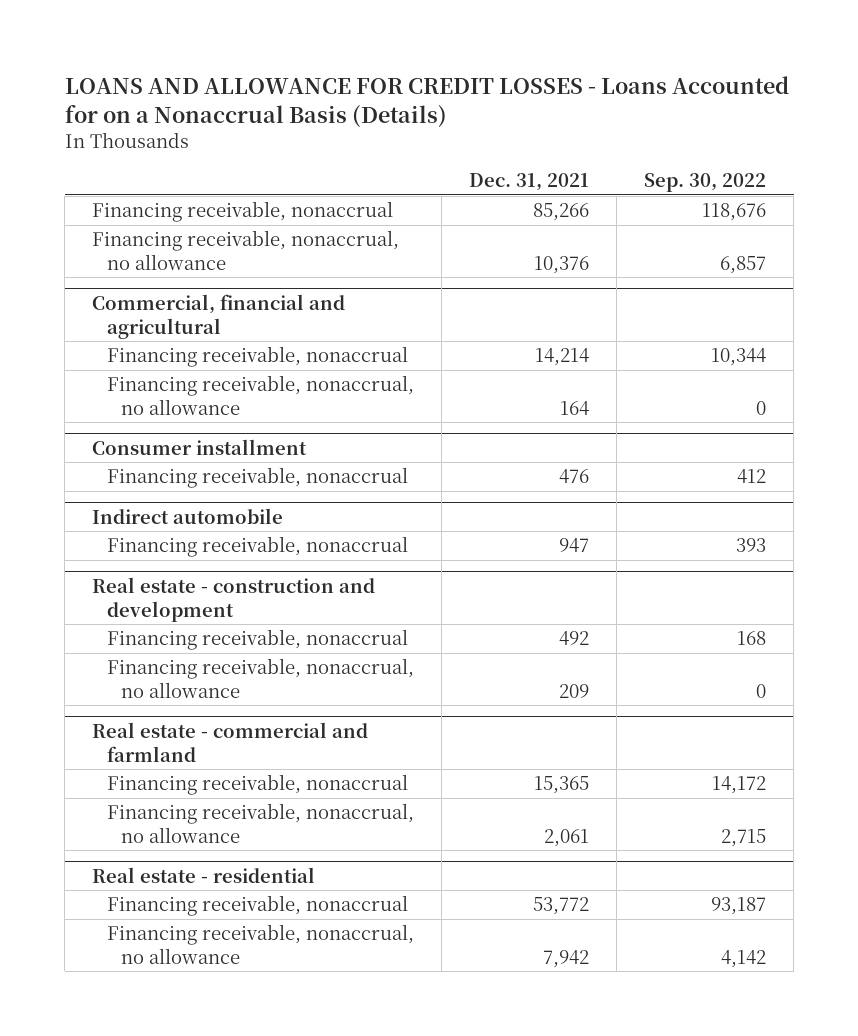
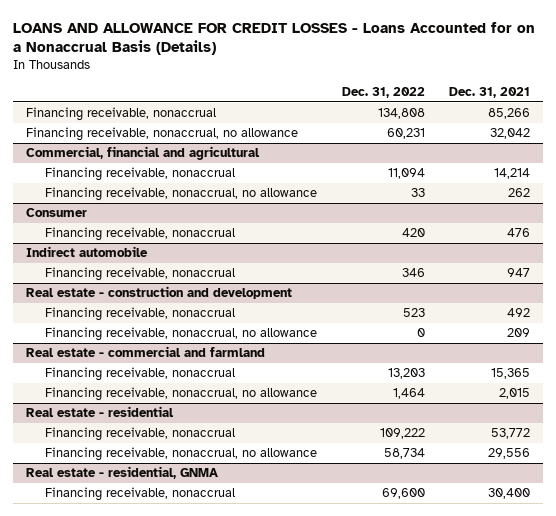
[643,173,766,193] Sep. 30, 2022 -> none
none -> [341,86,425,98] Dec. 31, 2022
[533,255,589,274] 10,376 -> [490,128,531,140] 32,042
[559,400,589,415] 164 -> [508,188,531,198] 262
[92,438,308,455] Consumer installment -> [25,208,87,218] Consumer
[543,828,589,847] 2,061 -> [499,388,531,400] 2,015
[542,949,589,968] 7,942 -> [488,448,531,460] 29,556
none -> [25,466,218,480] Real estate - residential, GNMA
none -> [44,487,235,502] Financing receivable, nonaccrual

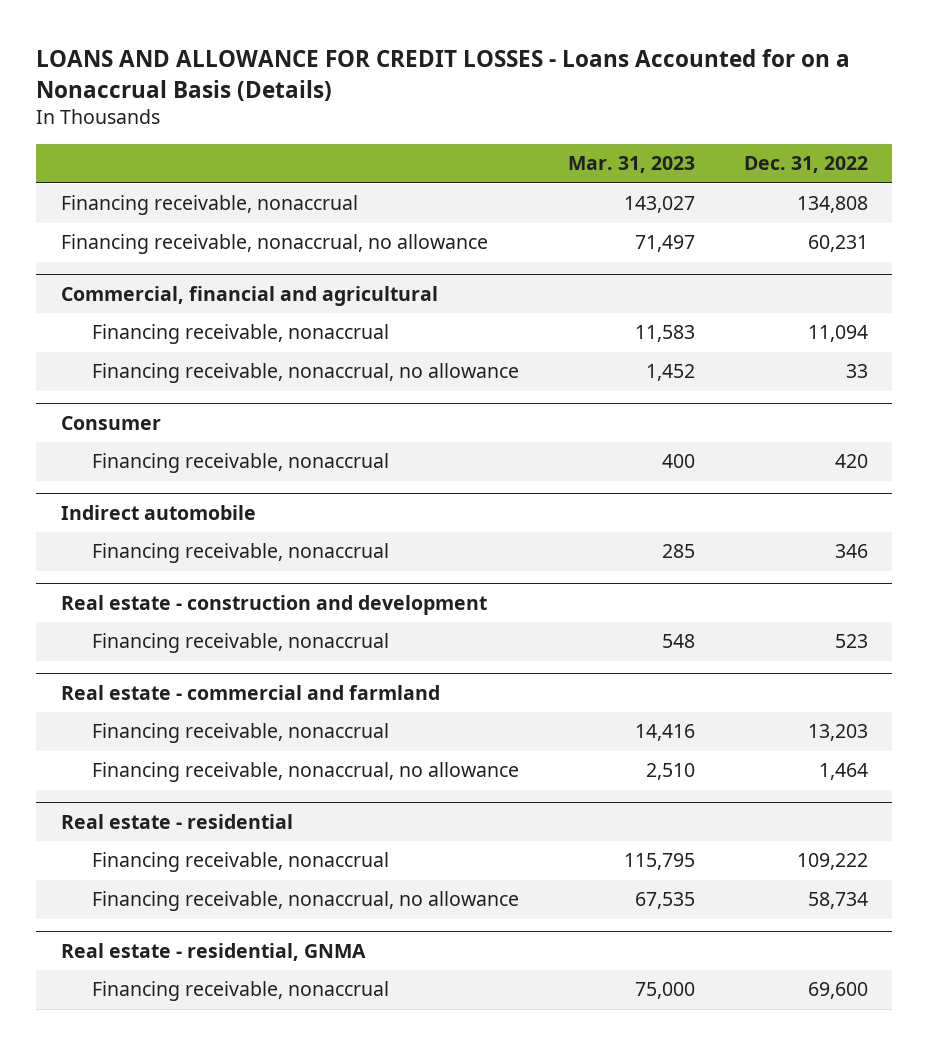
[449,86,531,98] Dec. 31, 2021 -> none
none -> [567,156,695,174] Mar. 31, 2023
[44,327,317,342] Financing receivable, nonaccrual, no allowance -> none

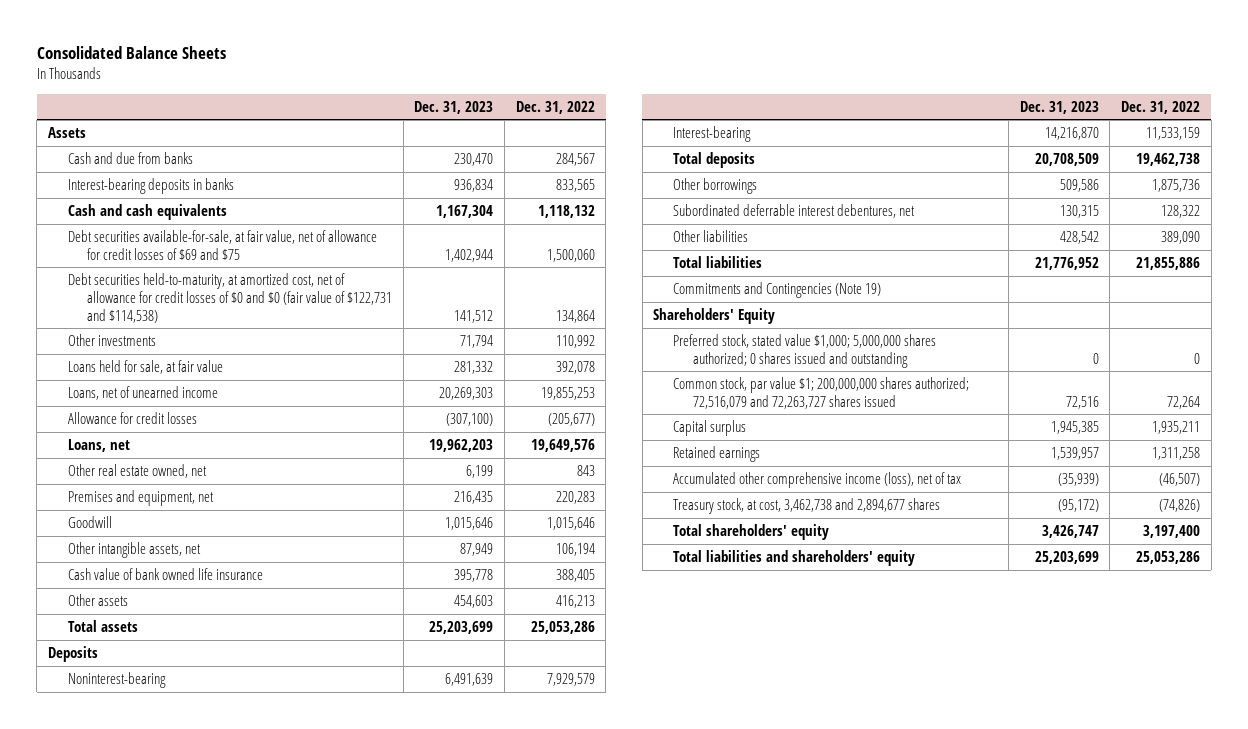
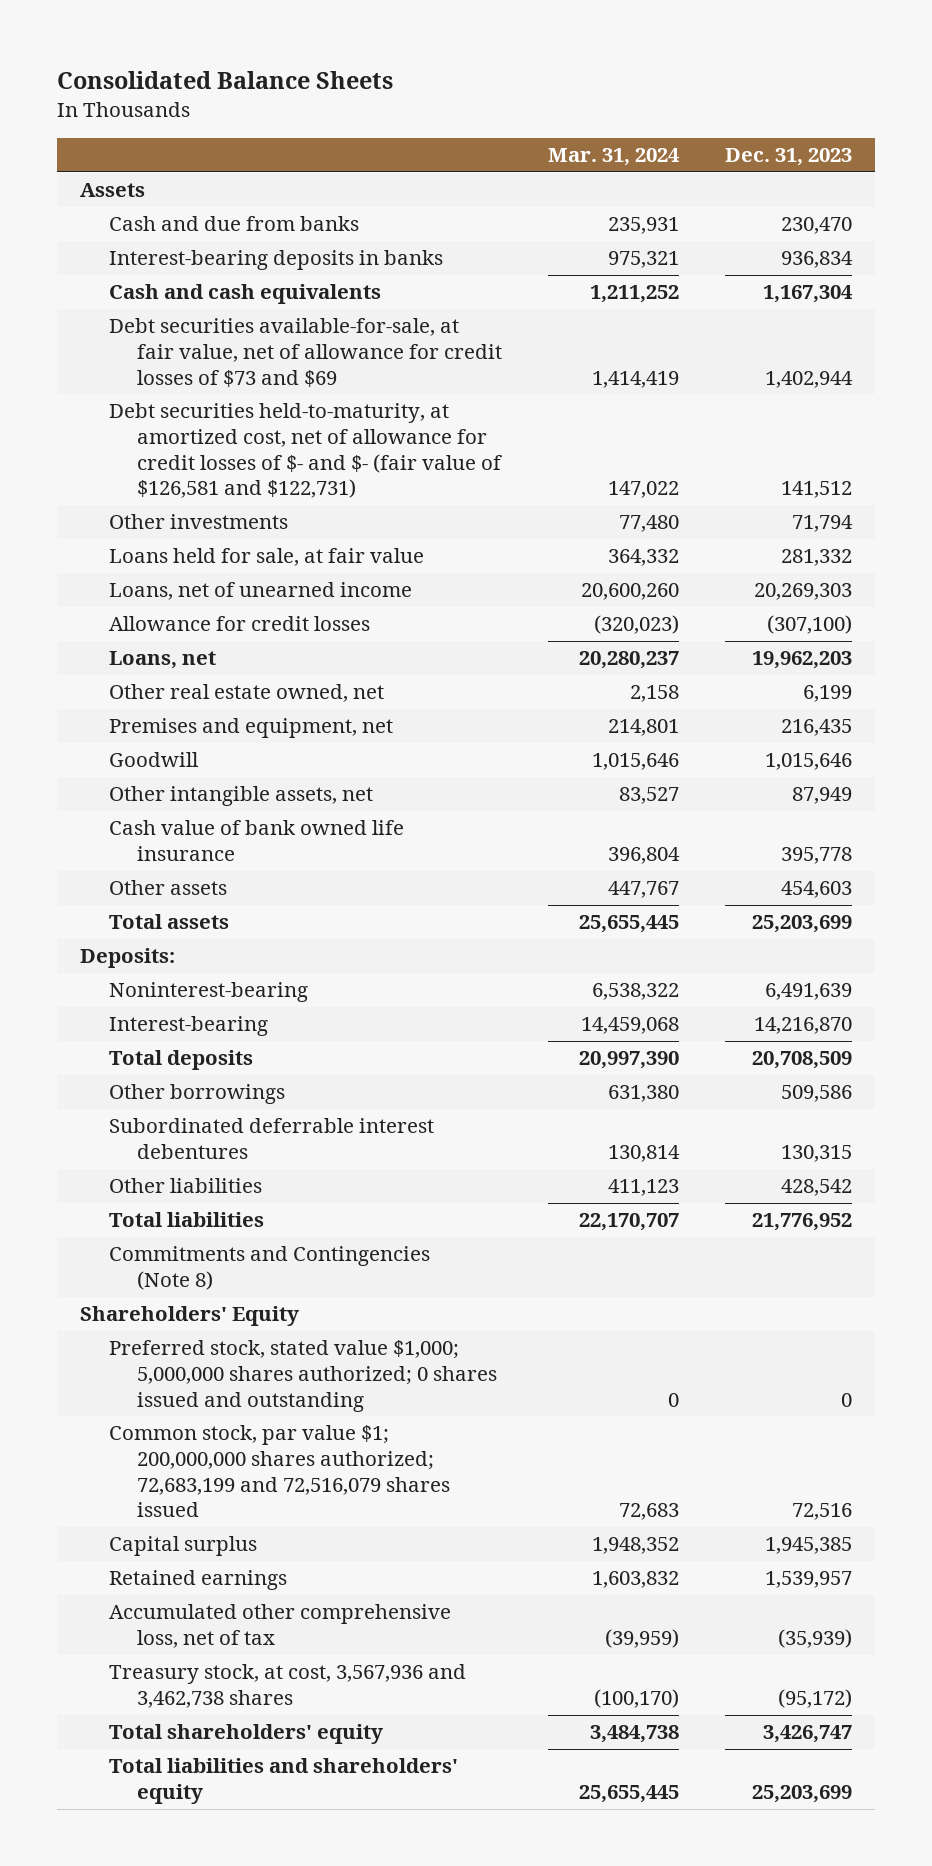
[515,100,595,114] Dec. 31, 2022 -> none
none -> [547,148,680,167] Mar. 31, 2024
[67,229,377,260] Debt securities available-for-sale, at fair value, net of allowance for credit losses of $69 and $75 -> [108,318,502,387] Debt securities available-for-sale, at fair value, net of allowance for credit losses of $73 and $69
[67,272,393,323] Debt securities held-to-maturity, at amortized cost, net of allowance for credit losses of $0 and $0 (fair value of $122,731 and $114,538) -> [108,403,502,499] Debt securities held-to-maturity, at amortized cost, net of allowance for credit losses of $- and $- (fair value of $126,581 and $122,731)
[47,645,98,662] Deposits -> [80,948,176,969] Deposits:
[672,203,915,218] Subordinated deferrable interest debentures, net -> [108,1118,434,1159] Subordinated deferrable interest debentures
[672,281,881,298] Commitments and Contingencies (Note 19) -> [108,1246,430,1290] Commitments and Contingencies (Note 8)
[672,376,969,409] Common stock, par value $1; 200,000,000 shares authorized; 72,516,079 and 72,263,727 shares issued -> [108,1425,450,1518] Common stock, par value $1; 200,000,000 shares authorized; 72,683,199 and 72,516,079 shares issued
[672,471,961,488] Accumulated other comprehensive income (loss), net of tax -> [108,1604,451,1648] Accumulated other comprehensive loss, net of tax
[672,497,940,514] Treasury stock, at cost, 3,462,738 and 2,894,677 shares -> [108,1664,466,1708] Treasury stock, at cost, 3,567,936 and 3,462,738 shares

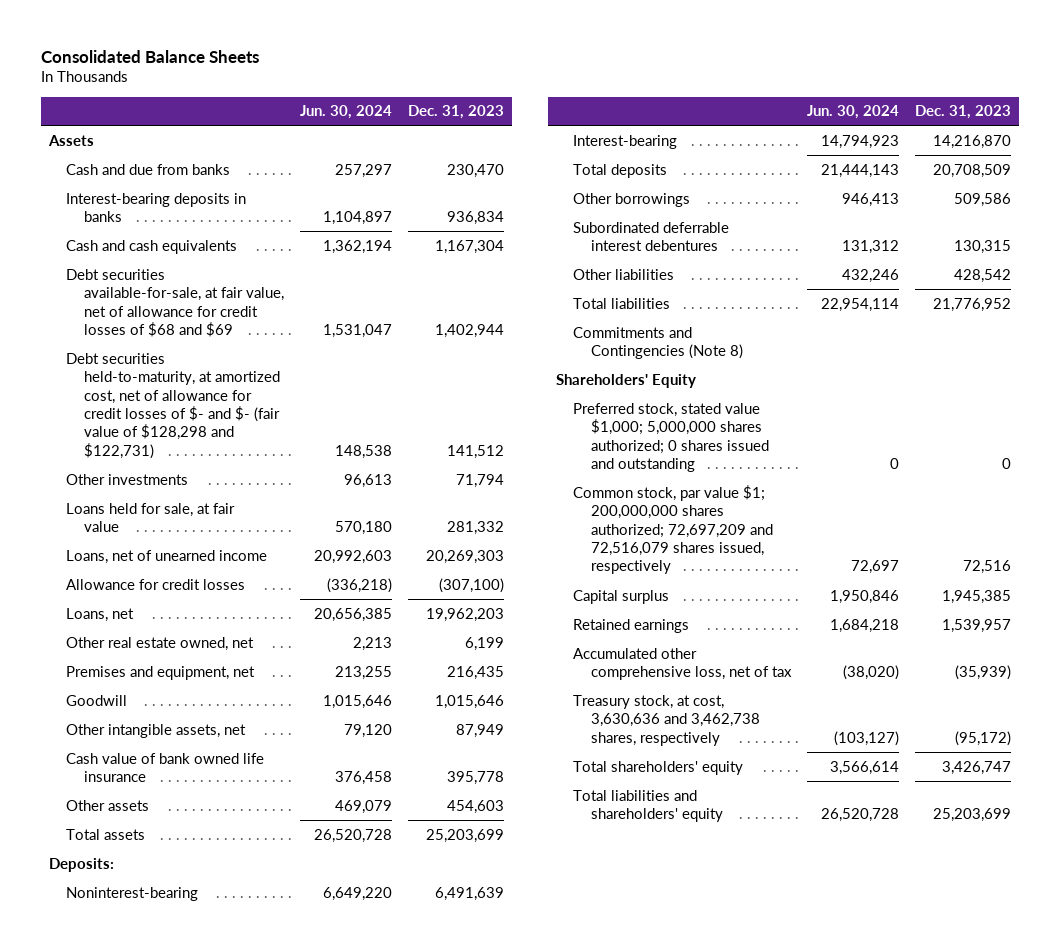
[547,148,680,167] Mar. 31, 2024 -> none
none -> [299,105,392,120] Jun. 30, 2024
[108,318,502,387] Debt securities available-for-sale, at fair value, net of allowance for credit losses of $73 and $69 -> [66,268,284,337] Debt securities available-for-sale, at fair value, net of allowance for credit losses of $68 and $69
[108,403,502,499] Debt securities held-to-maturity, at amortized cost, net of allowance for credit losses of $- and $- (fair value of $126,581 and $122,731) -> [66,352,280,459] Debt securities held-to-maturity, at amortized cost, net of allowance for credit losses of $- and $- (fair value of $128,298 and $122,731)
[108,1425,450,1518] Common stock, par value $1; 200,000,000 shares authorized; 72,683,199 and 72,516,079 shares issued -> [573,484,773,575] Common stock, par value $1; 200,000,000 shares authorized; 72,697,209 and 72,516,079 shares issued, respectively
[108,1664,466,1708] Treasury stock, at cost, 3,567,936 and 3,462,738 shares -> [573,694,760,746] Treasury stock, at cost, 3,630,636 and 3,462,738 shares, respectively

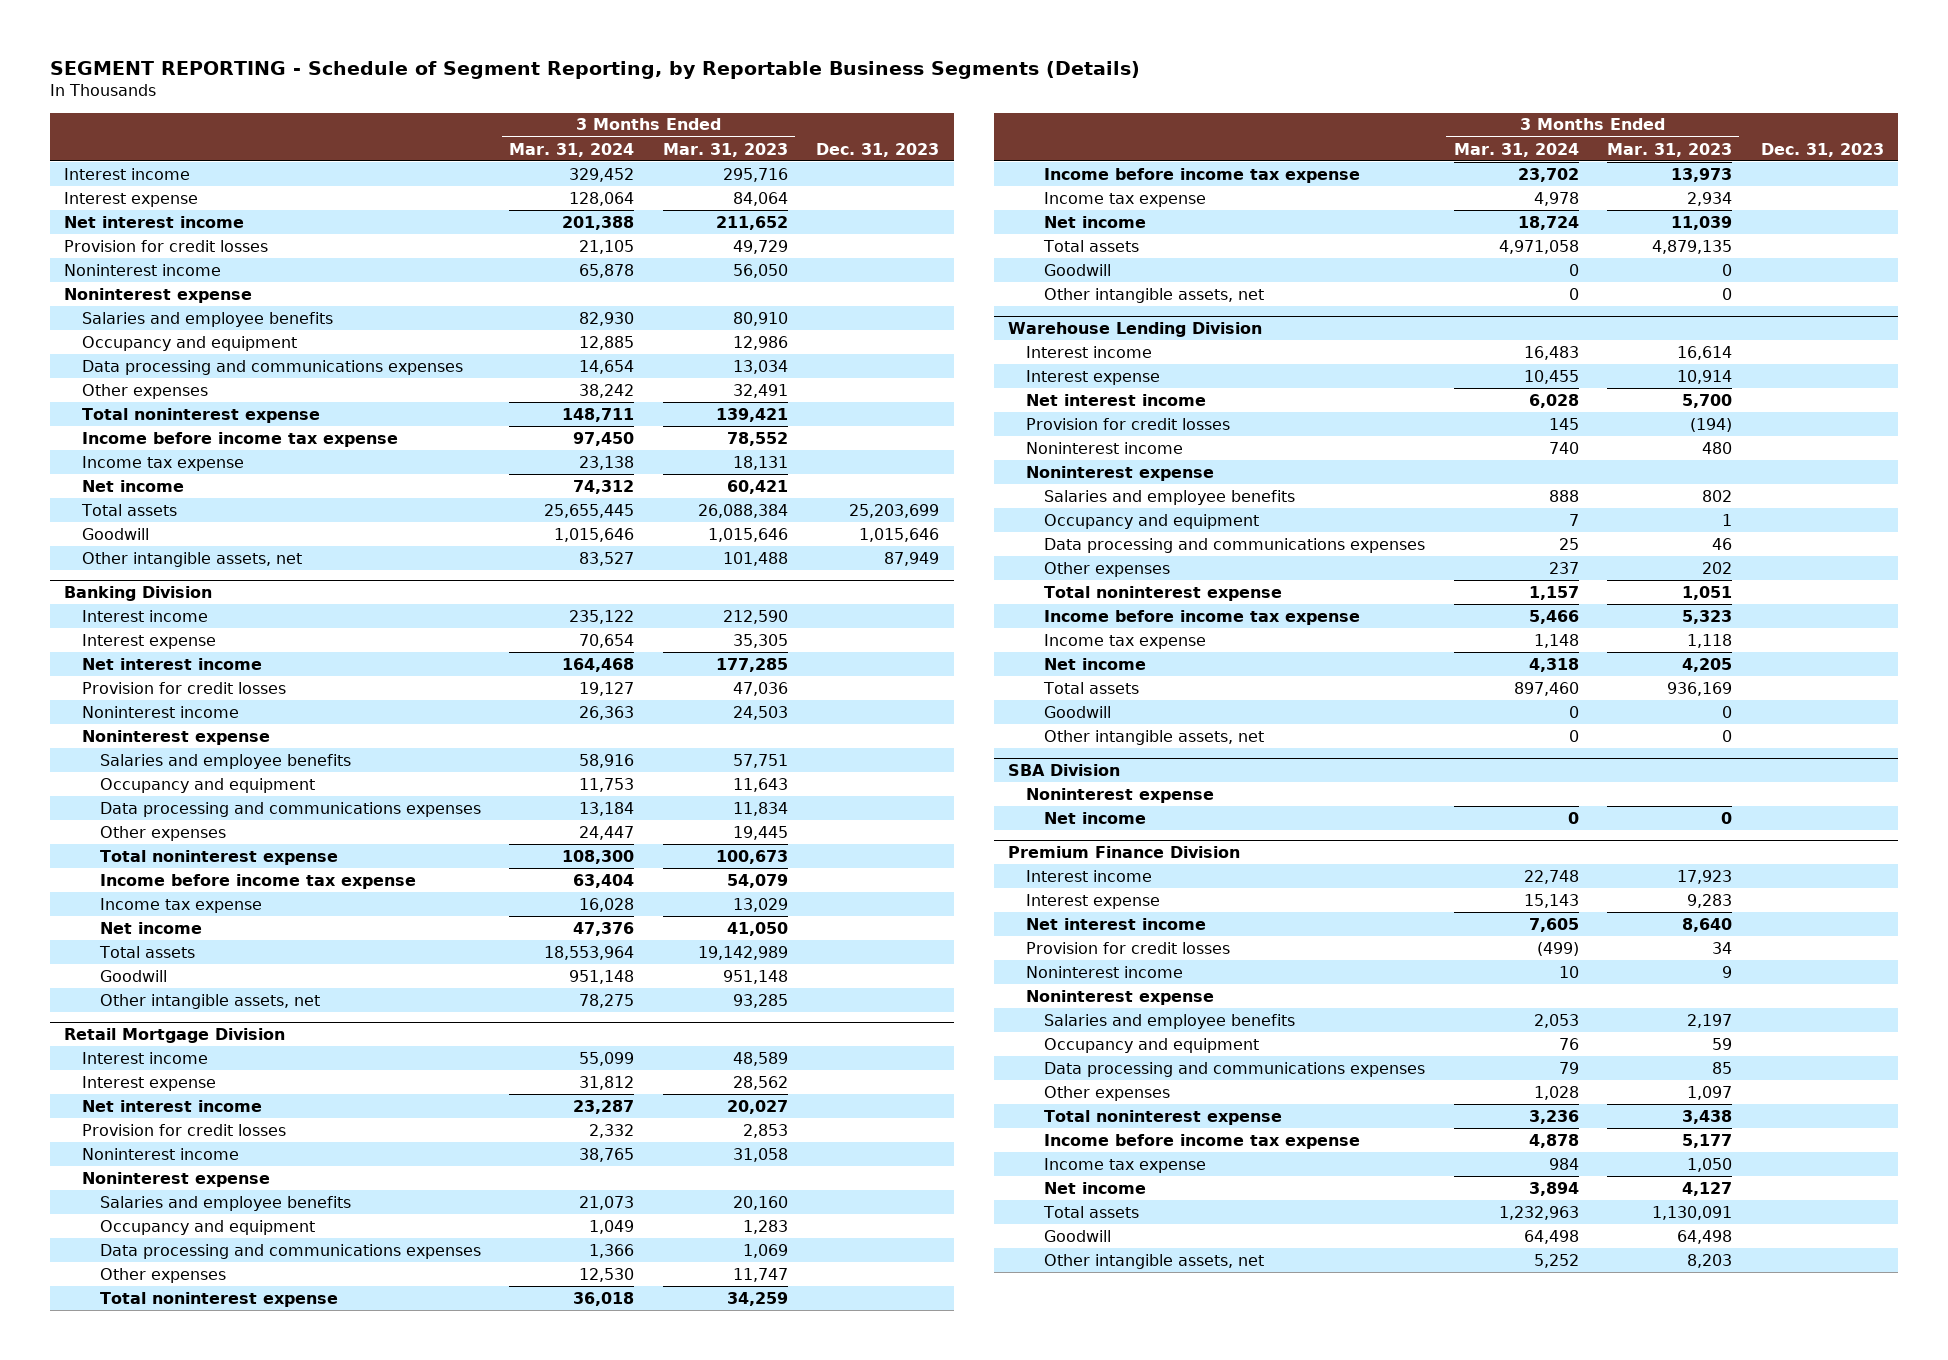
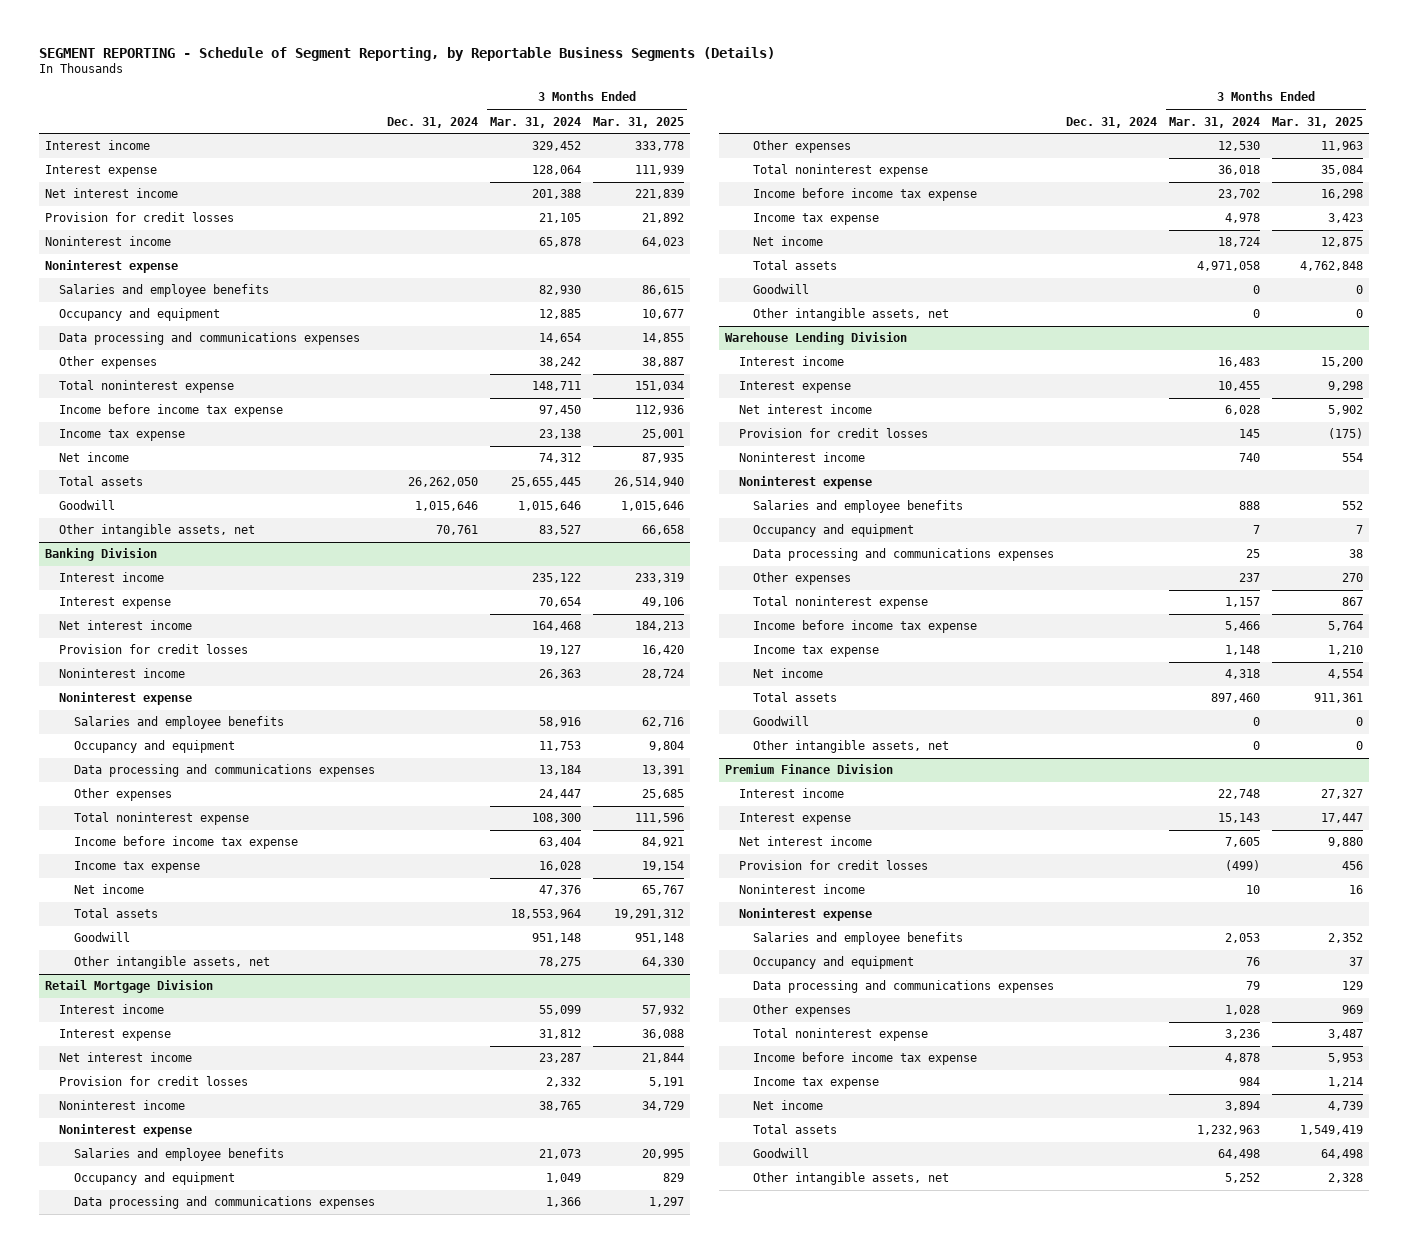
[662,142,788,157] Mar. 31, 2023 -> none
[816,142,940,157] Dec. 31, 2023 -> none
none -> [386,116,478,128] Dec. 31, 2024
none -> [592,116,684,128] Mar. 31, 2025
[1008,763,1121,776] SBA Division -> none
[1026,787,1215,803] Noninterest expense -> none
[1044,811,1147,824] Net income -> none

